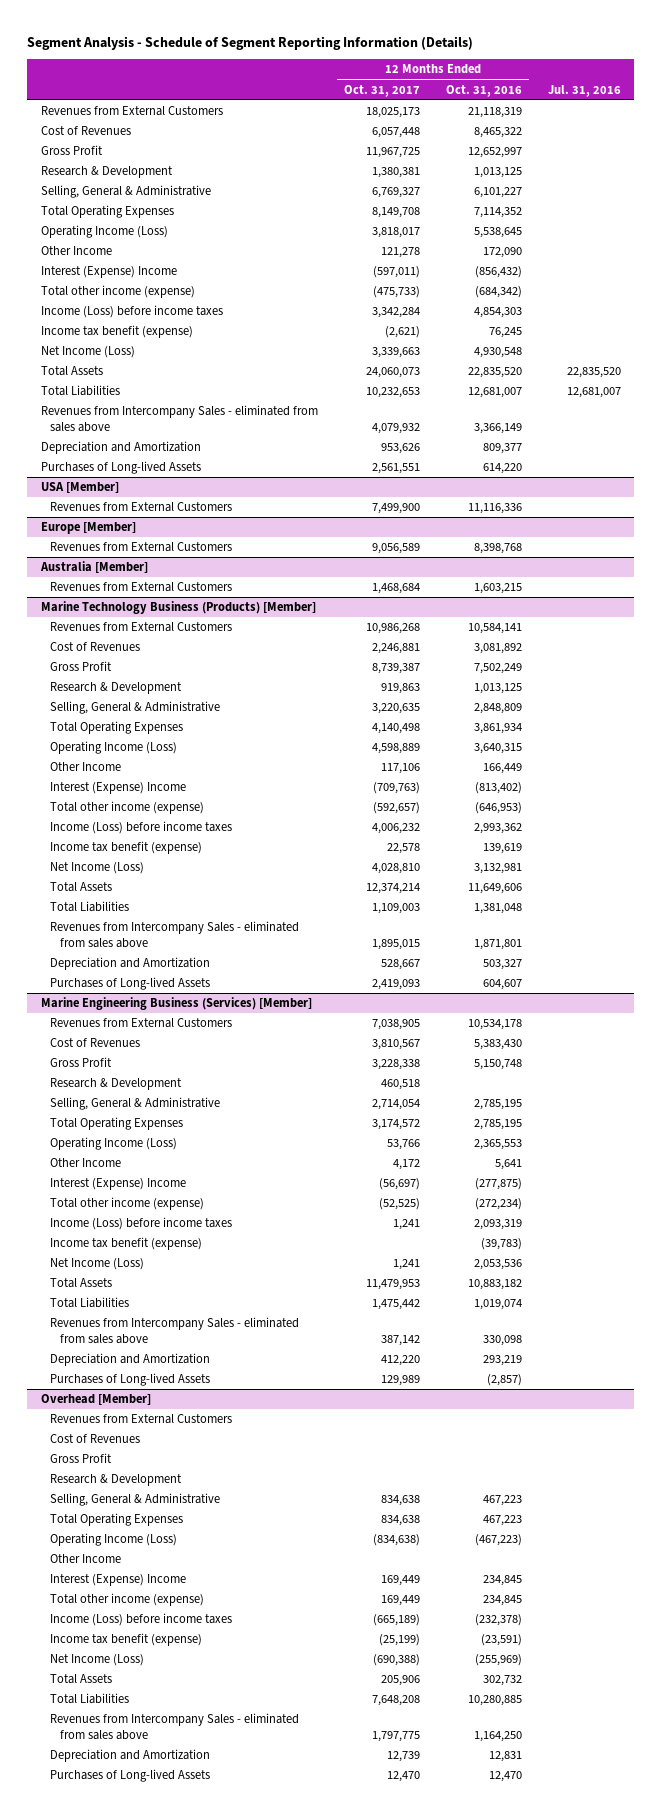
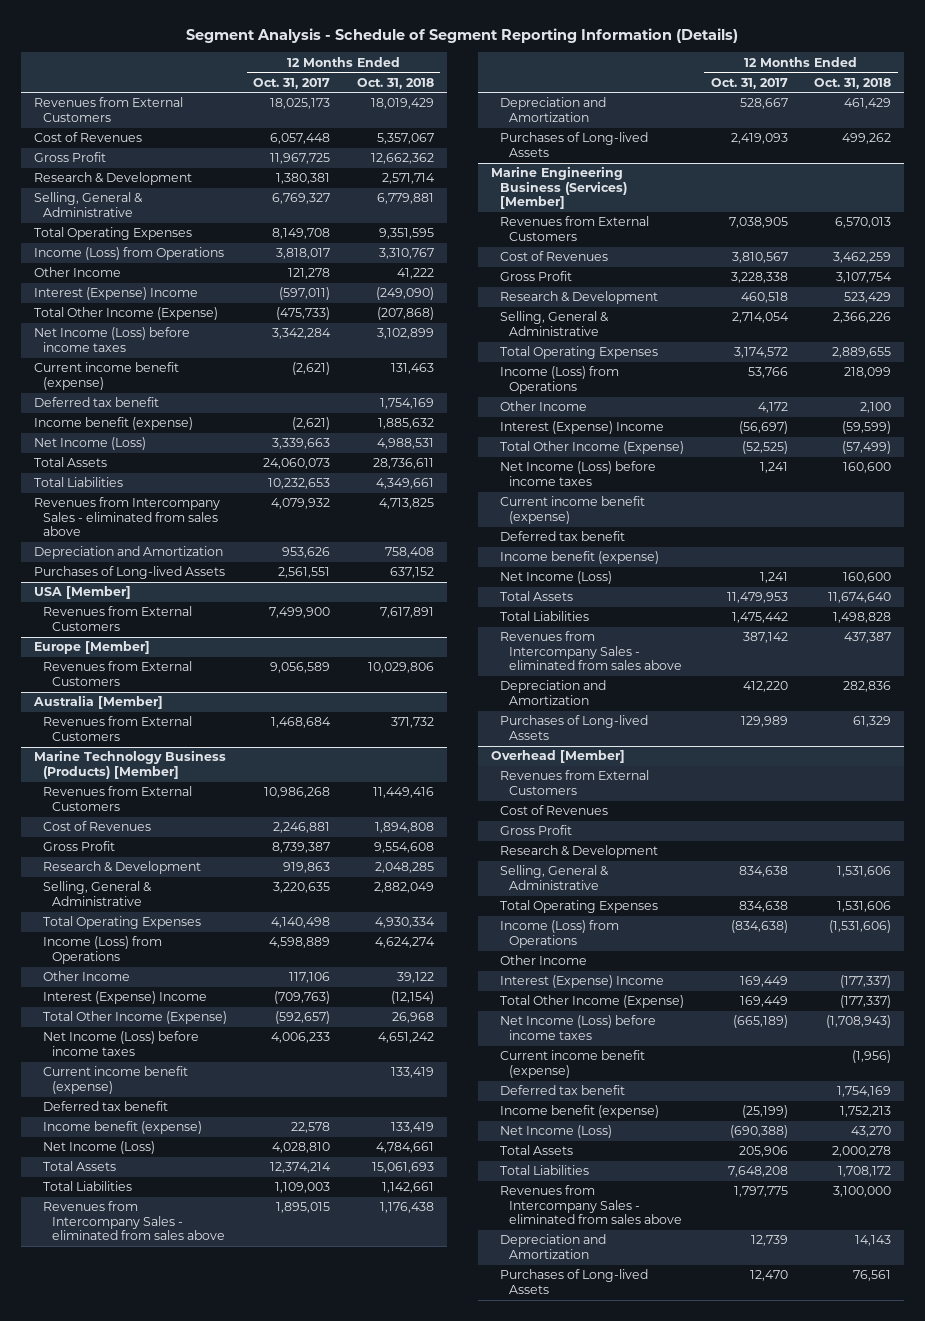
[446,84,523,97] Oct. 31, 2016 -> none
[548,84,622,97] Jul. 31, 2016 -> none
none -> [356,77,434,89] Oct. 31, 2018
[40,225,168,239] Operating Income (Loss) -> [33,247,224,261] Income (Loss) from Operations
[40,285,195,299] Total other income (expense) -> [33,307,218,321] Total Other Income (Expense)
[40,305,223,319] Income (Loss) before income taxes -> [33,327,190,352] Net Income (Loss) before income taxes
none -> [33,362,179,390] Current income benefit (expense)
none -> [33,397,159,408] Deferred tax benefit
[40,325,193,339] Income tax benefit (expense) -> [33,417,193,431] Income benefit (expense)
[50,741,178,755] Operating Income (Loss) -> [42,936,162,964] Income (Loss) from Operations
[50,801,205,815] Total other income (expense) -> [42,1011,227,1025] Total Other Income (Expense)
[50,821,233,835] Income (Loss) before income taxes -> [42,1031,199,1056] Net Income (Loss) before income taxes
[371,823,420,835] 4,006,232 -> [271,1032,331,1044] 4,006,233
none -> [42,1066,188,1094] Current income benefit (expense)
none -> [42,1101,168,1112] Deferred tax benefit
[50,841,203,855] Income tax benefit (expense) -> [42,1121,202,1135] Income benefit (expense)
[50,1137,178,1151] Operating Income (Loss) -> [500,366,620,394] Income (Loss) from Operations
[50,1197,205,1211] Total other income (expense) -> [500,441,685,455] Total Other Income (Expense)
[50,1217,233,1231] Income (Loss) before income taxes -> [500,461,657,486] Net Income (Loss) before income taxes
none -> [500,496,646,524] Current income benefit (expense)
none -> [500,531,626,542] Deferred tax benefit
[50,1237,203,1251] Income tax benefit (expense) -> [500,551,660,565] Income benefit (expense)
[50,1533,178,1547] Operating Income (Loss) -> [500,920,620,948] Income (Loss) from Operations
[50,1593,205,1607] Total other income (expense) -> [500,995,685,1009] Total Other Income (Expense)
[50,1613,233,1627] Income (Loss) before income taxes -> [500,1015,657,1040] Net Income (Loss) before income taxes
none -> [500,1050,646,1078] Current income benefit (expense)
none -> [500,1085,626,1096] Deferred tax benefit
[50,1633,203,1647] Income tax benefit (expense) -> [500,1105,660,1119] Income benefit (expense)

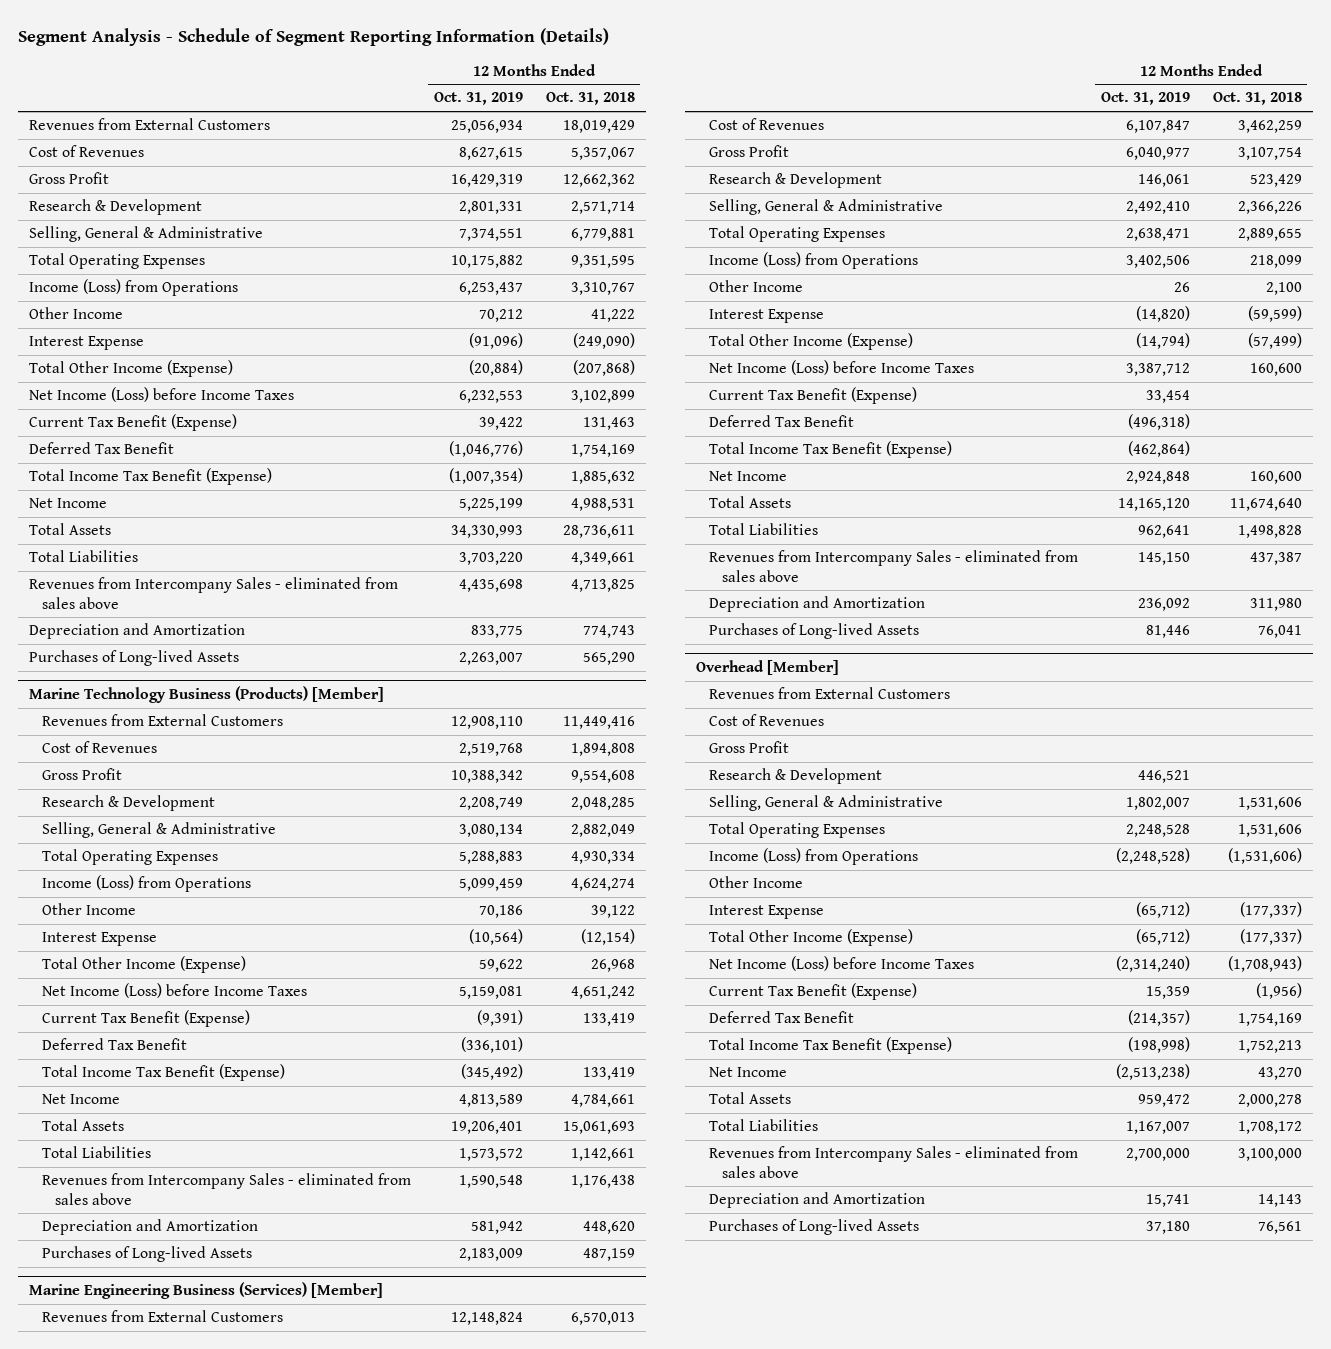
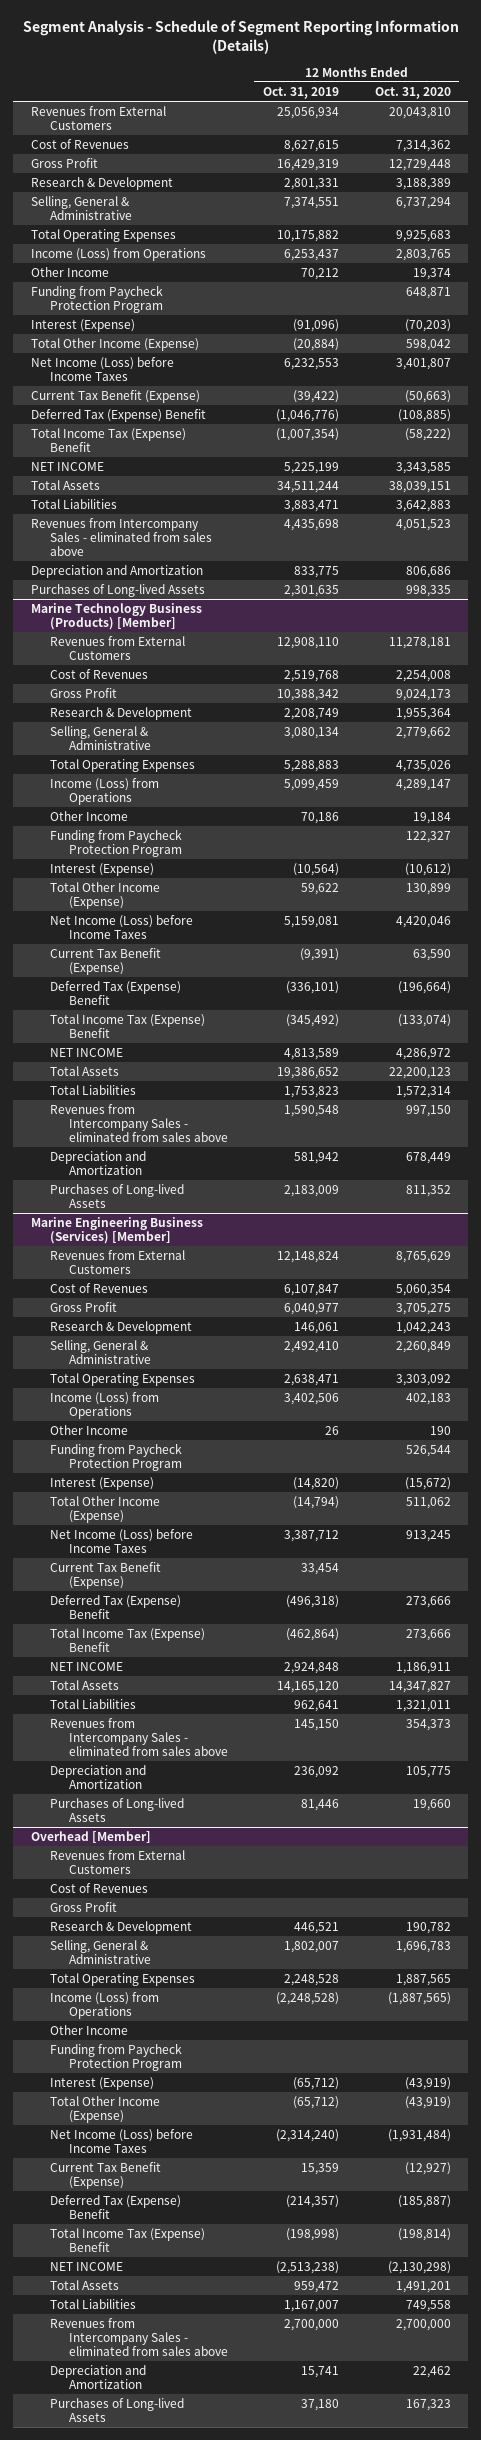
[545,92,635,106] Oct. 31, 2018 -> none
none -> [374,87,451,100] Oct. 31, 2020
none -> [30,285,163,314] Funding from Paycheck Protection Program
[29,336,145,351] Interest Expense -> [30,319,135,333] Interest (Expense)
[478,417,523,431] 39,422 -> [293,390,340,404] (39,422)
[29,442,175,455] Deferred Tax Benefit -> [30,409,206,423] Deferred Tax (Expense) Benefit
[29,468,273,486] Total Income Tax Benefit (Expense) -> [30,428,186,453] Total Income Tax (Expense) Benefit
[29,498,108,509] Net Income -> [30,462,104,472] NET INCOME
[450,525,523,539] 34,330,993 -> [277,481,340,494] 34,511,244
[458,552,523,566] 3,703,220 -> [284,500,340,513] 3,883,471
[458,652,523,666] 2,263,007 -> [284,585,340,598] 2,301,635
none -> [49,829,182,858] Funding from Paycheck Protection Program
[42,932,158,947] Interest Expense -> [49,863,154,877] Interest (Expense)
[42,1038,188,1051] Deferred Tax Benefit -> [49,981,181,1006] Deferred Tax (Expense) Benefit
[42,1064,286,1082] Total Income Tax Benefit (Expense) -> [49,1014,205,1039] Total Income Tax (Expense) Benefit
[42,1094,121,1105] Net Income -> [49,1048,123,1058] NET INCOME
[450,1121,523,1135] 19,206,401 -> [277,1067,340,1080] 19,386,652
[458,1148,523,1162] 1,573,572 -> [284,1086,340,1099] 1,753,823
none -> [49,1443,182,1472] Funding from Paycheck Protection Program
[709,309,825,324] Interest Expense -> [49,1477,154,1491] Interest (Expense)
[709,415,855,428] Deferred Tax Benefit -> [49,1595,181,1620] Deferred Tax (Expense) Benefit
[709,441,953,459] Total Income Tax Benefit (Expense) -> [49,1628,205,1653] Total Income Tax (Expense) Benefit
[709,471,788,482] Net Income -> [49,1662,123,1672] NET INCOME
none -> [49,2043,182,2072] Funding from Paycheck Protection Program
[709,905,825,920] Interest Expense -> [49,2077,154,2091] Interest (Expense)
[709,1011,855,1024] Deferred Tax Benefit -> [49,2195,181,2220] Deferred Tax (Expense) Benefit
[709,1037,953,1055] Total Income Tax Benefit (Expense) -> [49,2228,205,2253] Total Income Tax (Expense) Benefit
[709,1067,788,1078] Net Income -> [49,2262,123,2272] NET INCOME

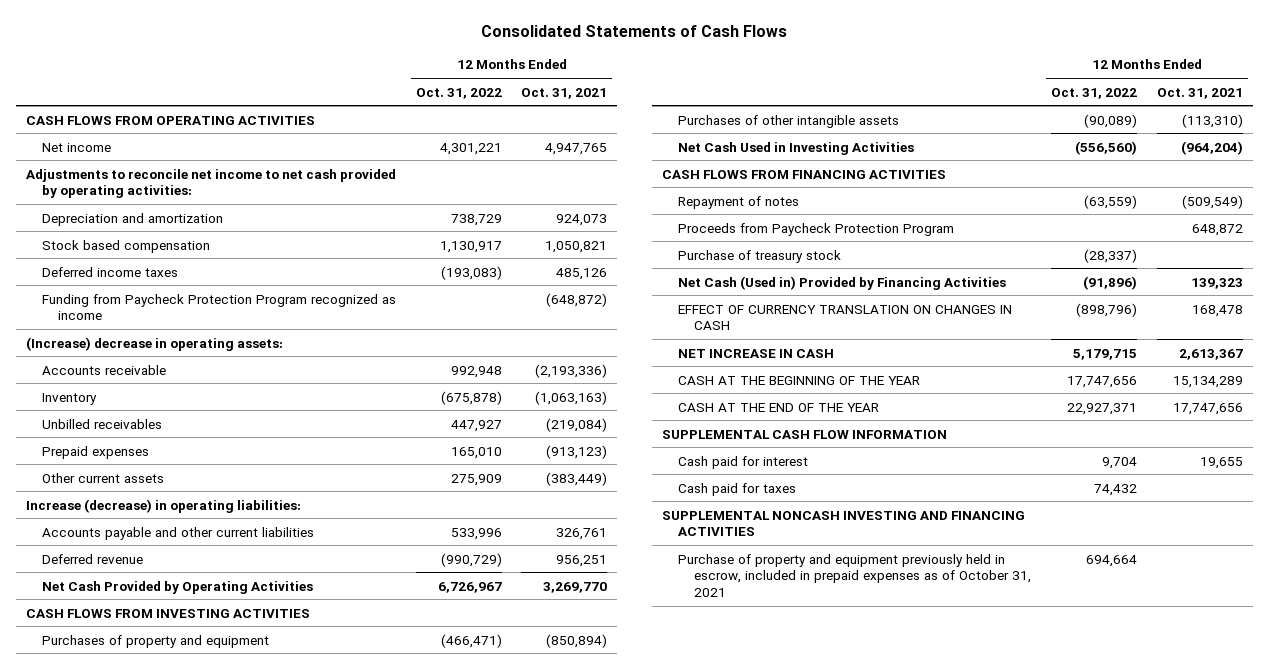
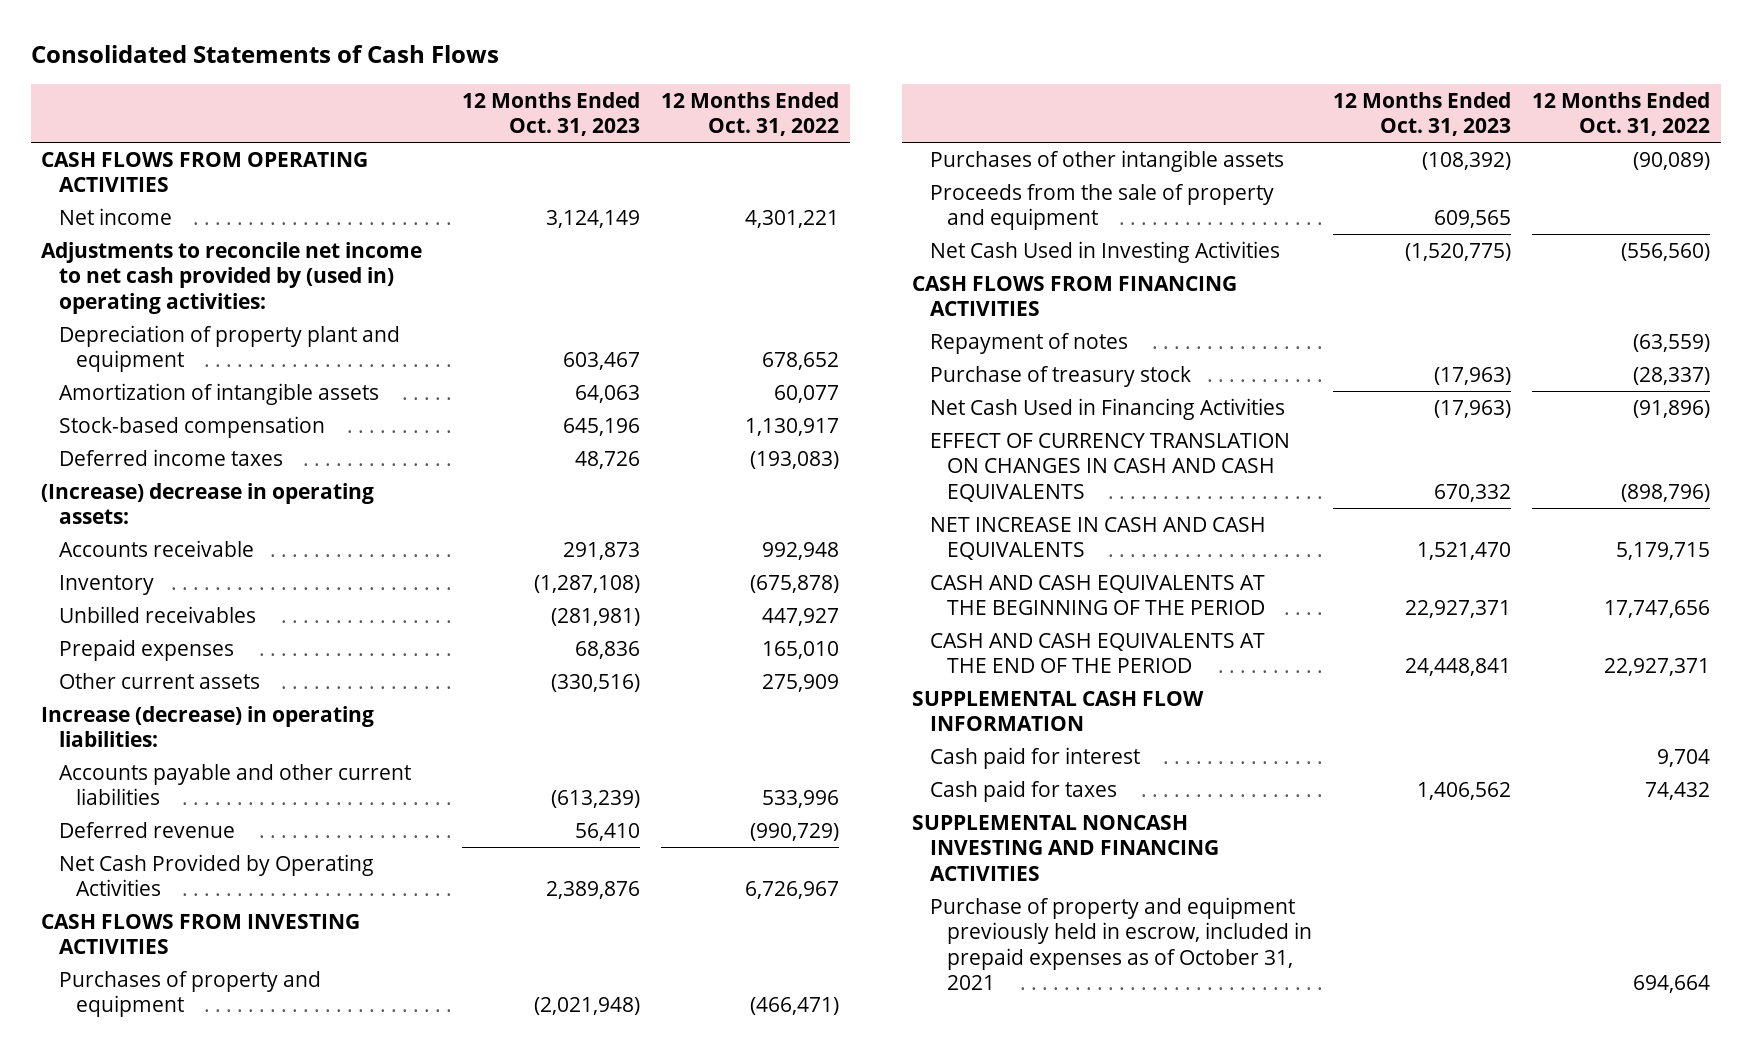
[521,87,608,99] Oct. 31, 2021 -> none
none -> [462,91,641,137] 12 Months Ended Oct. 31, 2023
[25,168,396,199] Adjustments to reconcile net income to net cash provided by operating activities: -> [41,241,423,314] Adjustments to reconcile net income to net cash provided by (used in) operating activities:
[41,212,223,226] Depreciation and amortization -> [58,324,400,373] Depreciation of property plant and equipment
[450,213,502,226] 738,729 -> [762,352,840,371] 678,652
none -> [58,382,379,405] Amortization of intangible assets
[41,239,210,253] Stock based compensation -> [58,415,325,438] Stock-based compensation
[41,293,396,321] Funding from Paycheck Protection Program recognized as income -> none
none -> [929,183,1274,231] Proceeds from the sale of property and equipment
[677,222,954,236] Proceeds from Paycheck Protection Program -> none
[677,275,1006,290] Net Cash (Used in) Provided by Financing Activities -> [929,397,1285,420] Net Cash Used in Financing Activities
[677,304,1012,331] EFFECT OF CURRENCY TRANSLATION ON CHANGES IN CASH -> [929,432,1290,502] EFFECT OF CURRENCY TRANSLATION ON CHANGES IN CASH AND CASH EQUIVALENTS
[677,348,834,358] NET INCREASE IN CASH -> [929,516,1266,561] NET INCREASE IN CASH AND CASH EQUIVALENTS
[677,375,920,385] CASH AT THE BEGINNING OF THE YEAR -> [929,574,1266,616] CASH AND CASH EQUIVALENTS AT THE BEGINNING OF THE PERIOD
[677,402,879,412] CASH AT THE END OF THE YEAR -> [929,632,1265,674] CASH AND CASH EQUIVALENTS AT THE END OF THE PERIOD

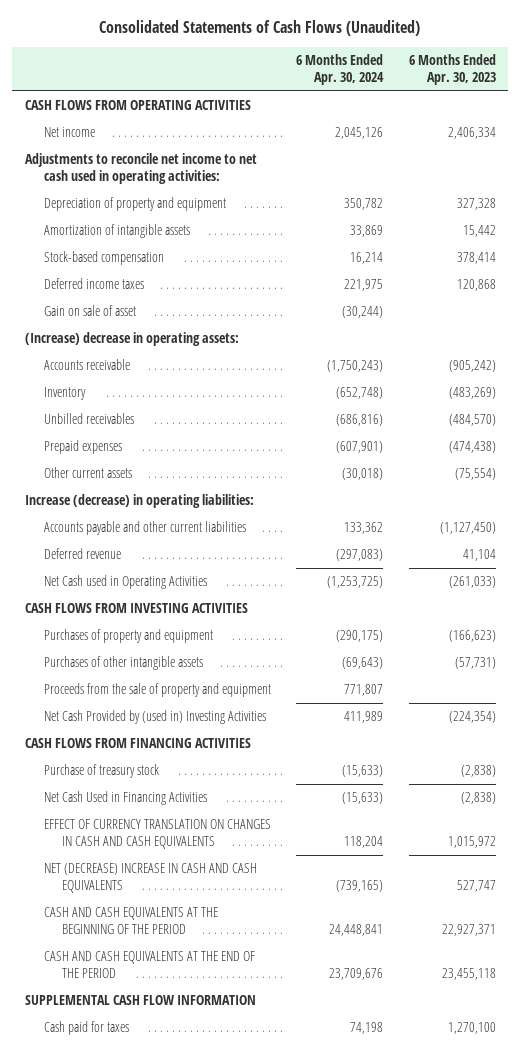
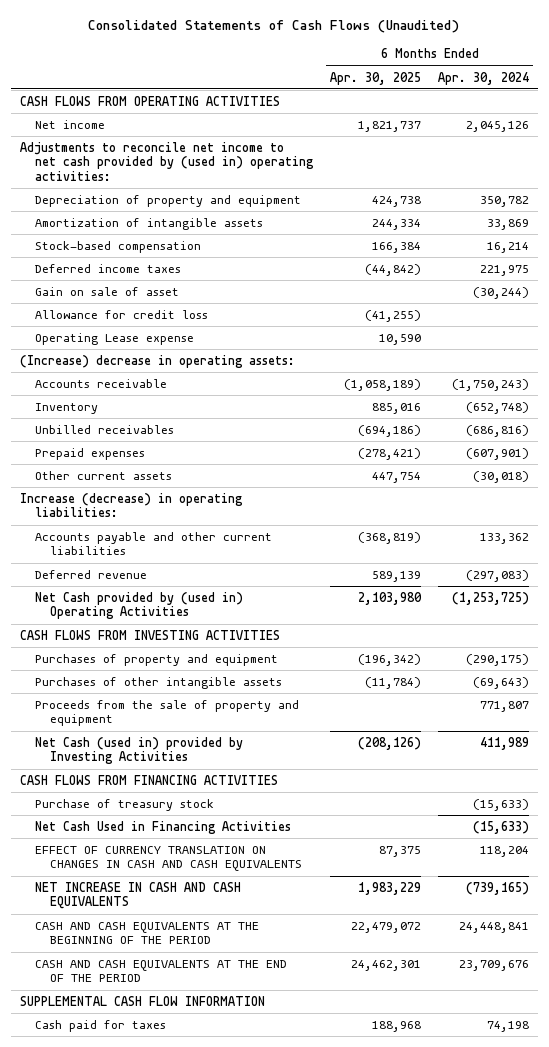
[408,54,496,85] 6 Months Ended Apr. 30, 2023 -> none
none -> [329,71,421,85] Apr. 30, 2025
[24,153,257,185] Adjustments to reconcile net income to net cash used in operating activities: -> [19,141,314,182] Adjustments to reconcile net income to net cash provided by (used in) operating activities:
none -> [34,309,208,319] Allowance for credit loss
none -> [34,332,194,345] Operating Lease expense
[43,575,207,590] Net Cash used in Operating Activities -> [34,591,243,620] Net Cash provided by (used in) Operating Activities
[43,710,266,725] Net Cash Provided by (used in) Investing Activities -> [34,736,243,765] Net Cash (used in) provided by Investing Activities
[43,863,257,894] NET (DECREASE) INCREASE IN CASH AND CASH EQUIVALENTS -> [34,881,241,910] NET INCREASE IN CASH AND CASH EQUIVALENTS

